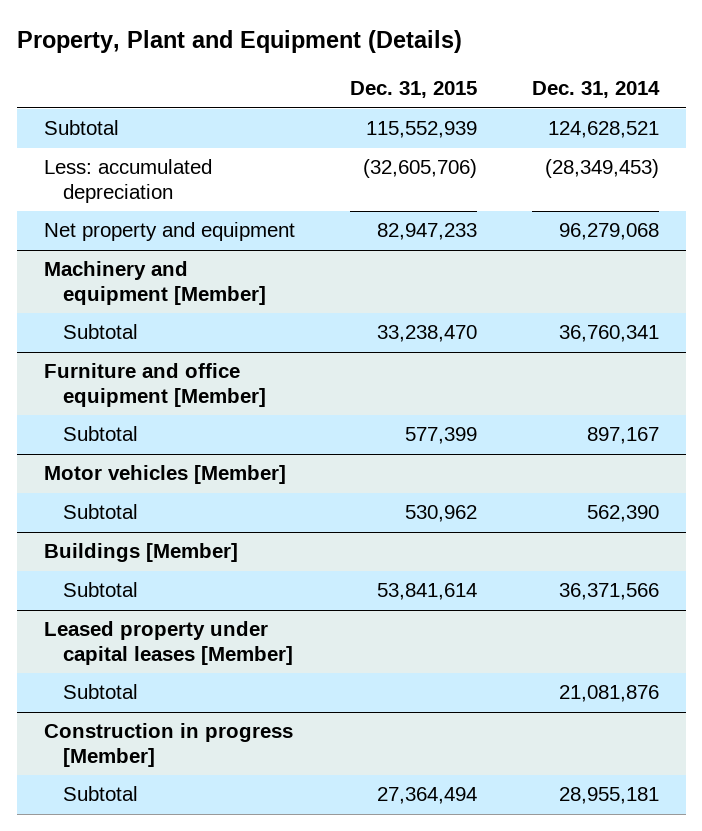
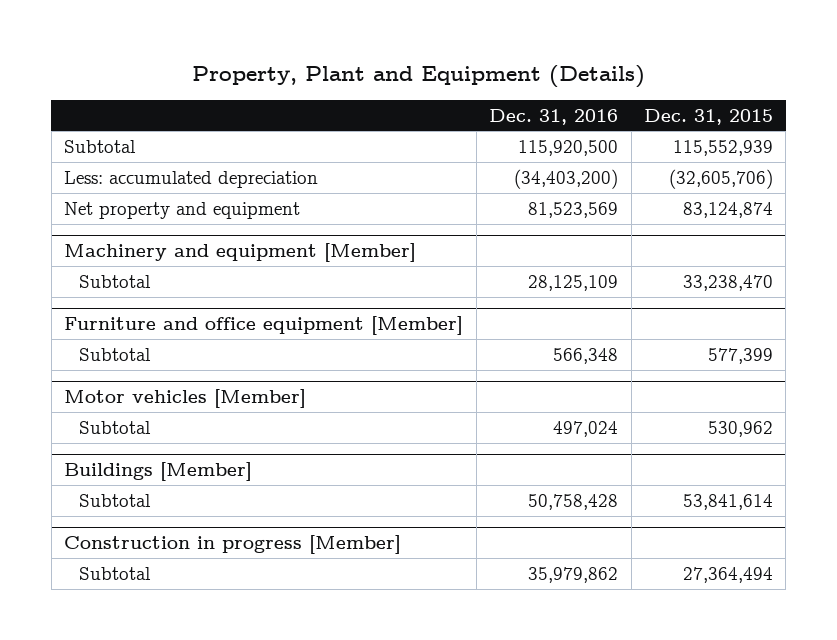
[531,81,660,99] Dec. 31, 2014 -> none
none -> [489,108,619,125] Dec. 31, 2016
[376,223,477,241] 82,947,233 -> [682,201,773,218] 83,124,874
[43,621,293,665] Leased property under capital leases [Member] -> none
[62,684,138,700] Subtotal -> none

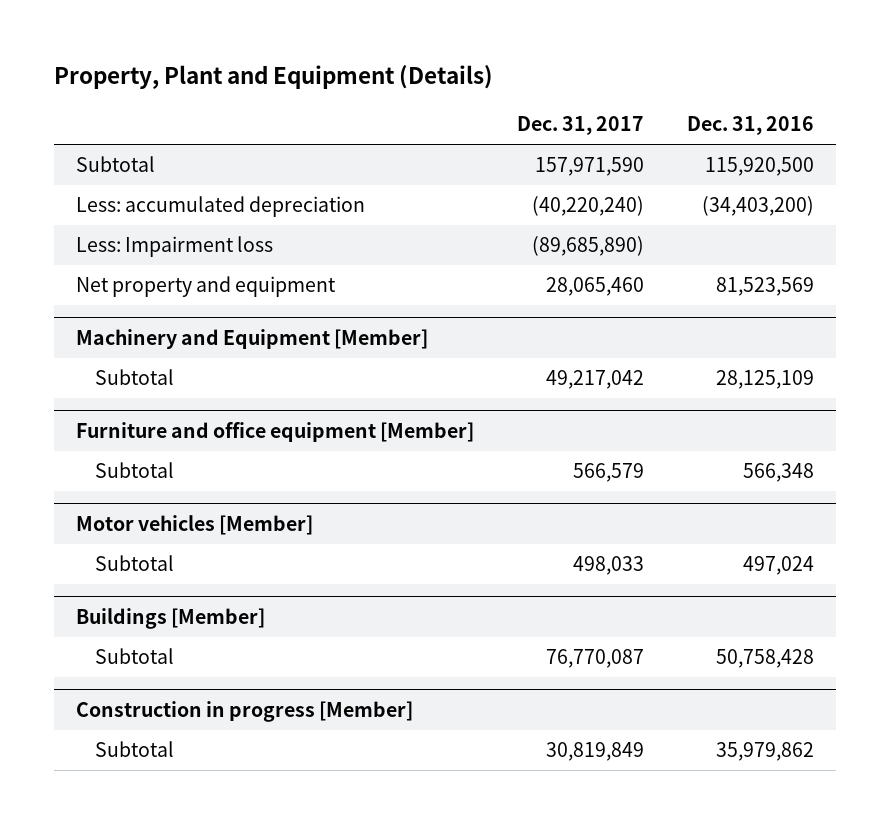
[643,108,773,125] Dec. 31, 2015 -> none
none -> [516,116,644,136] Dec. 31, 2017
none -> [75,236,273,258] Less: Impairment loss
[64,243,417,263] Machinery and equipment [Member] -> [75,328,428,349] Machinery and Equipment [Member]

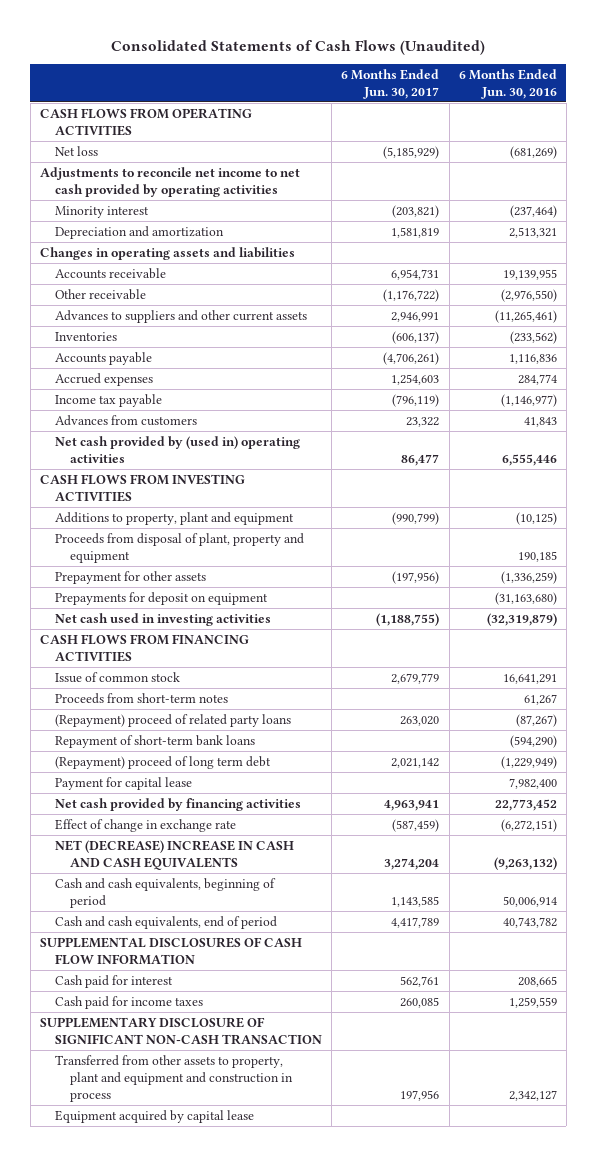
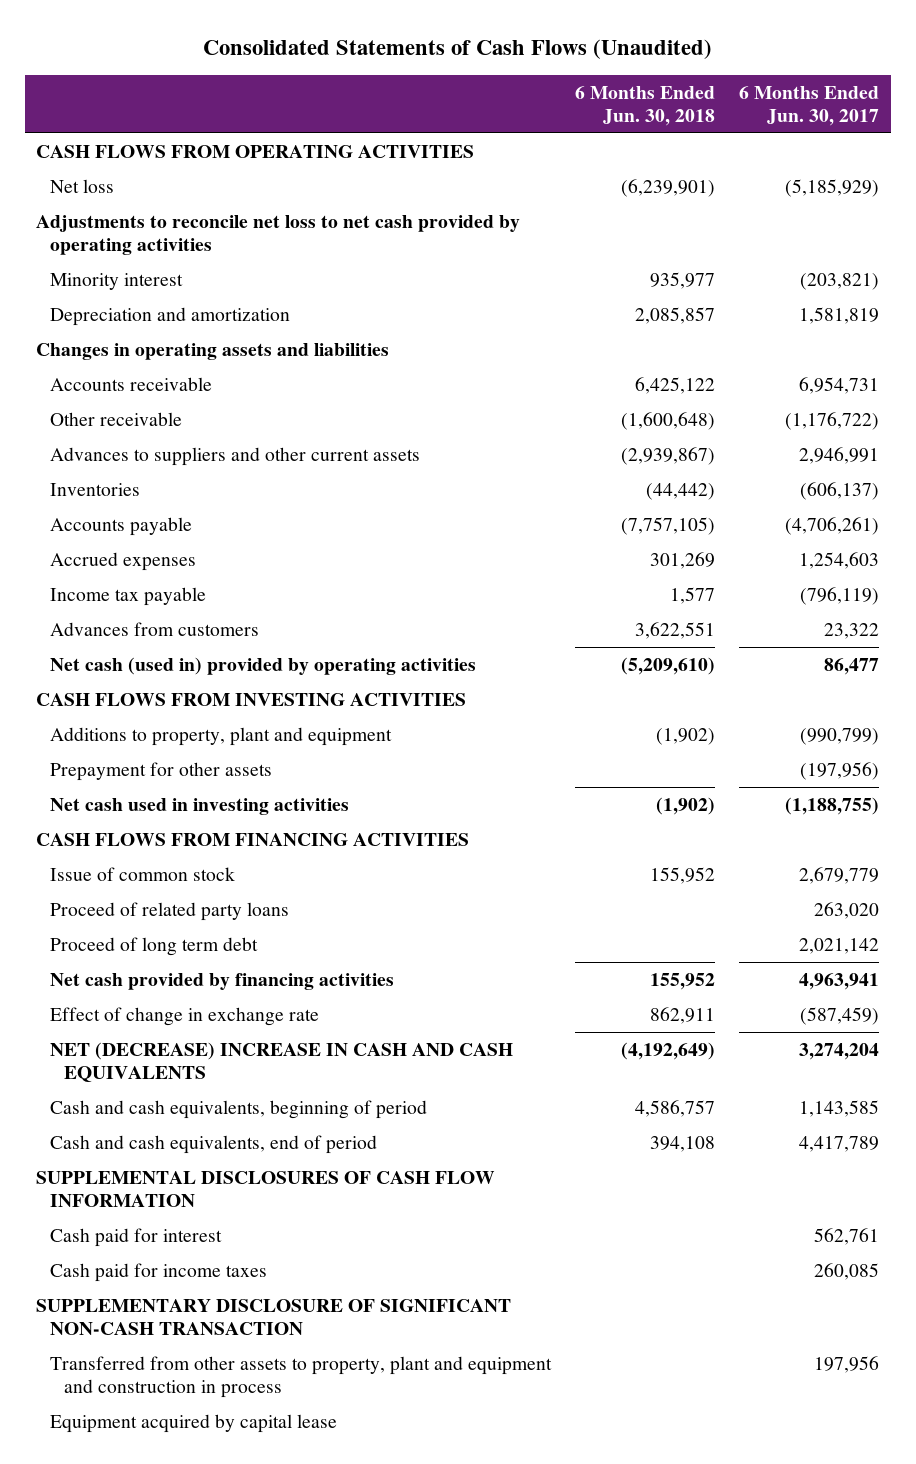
[458,68,557,99] 6 Months Ended Jun. 30, 2016 -> none
none -> [575,85,716,126] 6 Months Ended Jun. 30, 2018
[39,166,300,197] Adjustments to reconcile net income to net cash provided by operating activities -> [36,215,521,255] Adjustments to reconcile net loss to net cash provided by operating activities
[55,435,301,463] Net cash provided by (used in) operating activities -> [50,657,477,676] Net cash (used in) provided by operating activities
[55,532,305,563] Proceeds from disposal of plant, property and equipment -> none
[55,591,269,605] Prepayments for deposit on equipment -> none
[55,692,229,704] Proceeds from short-term notes -> none
[55,734,256,748] Repayment of short-term bank loans -> none
[55,776,193,790] Payment for capital lease -> none
[55,713,292,727] (Repayment) proceed of related party loans -> [50,902,290,922] Proceed of related party loans
[55,755,272,769] (Repayment) proceed of long term debt -> [50,937,259,957] Proceed of long term debt

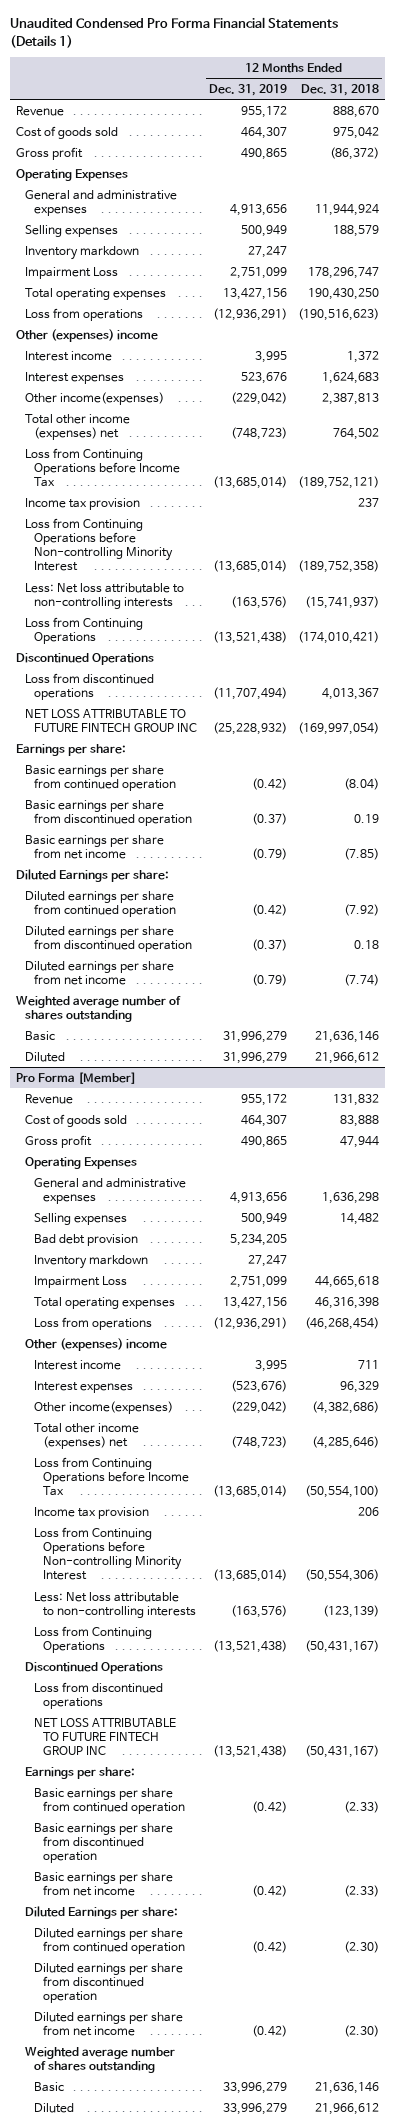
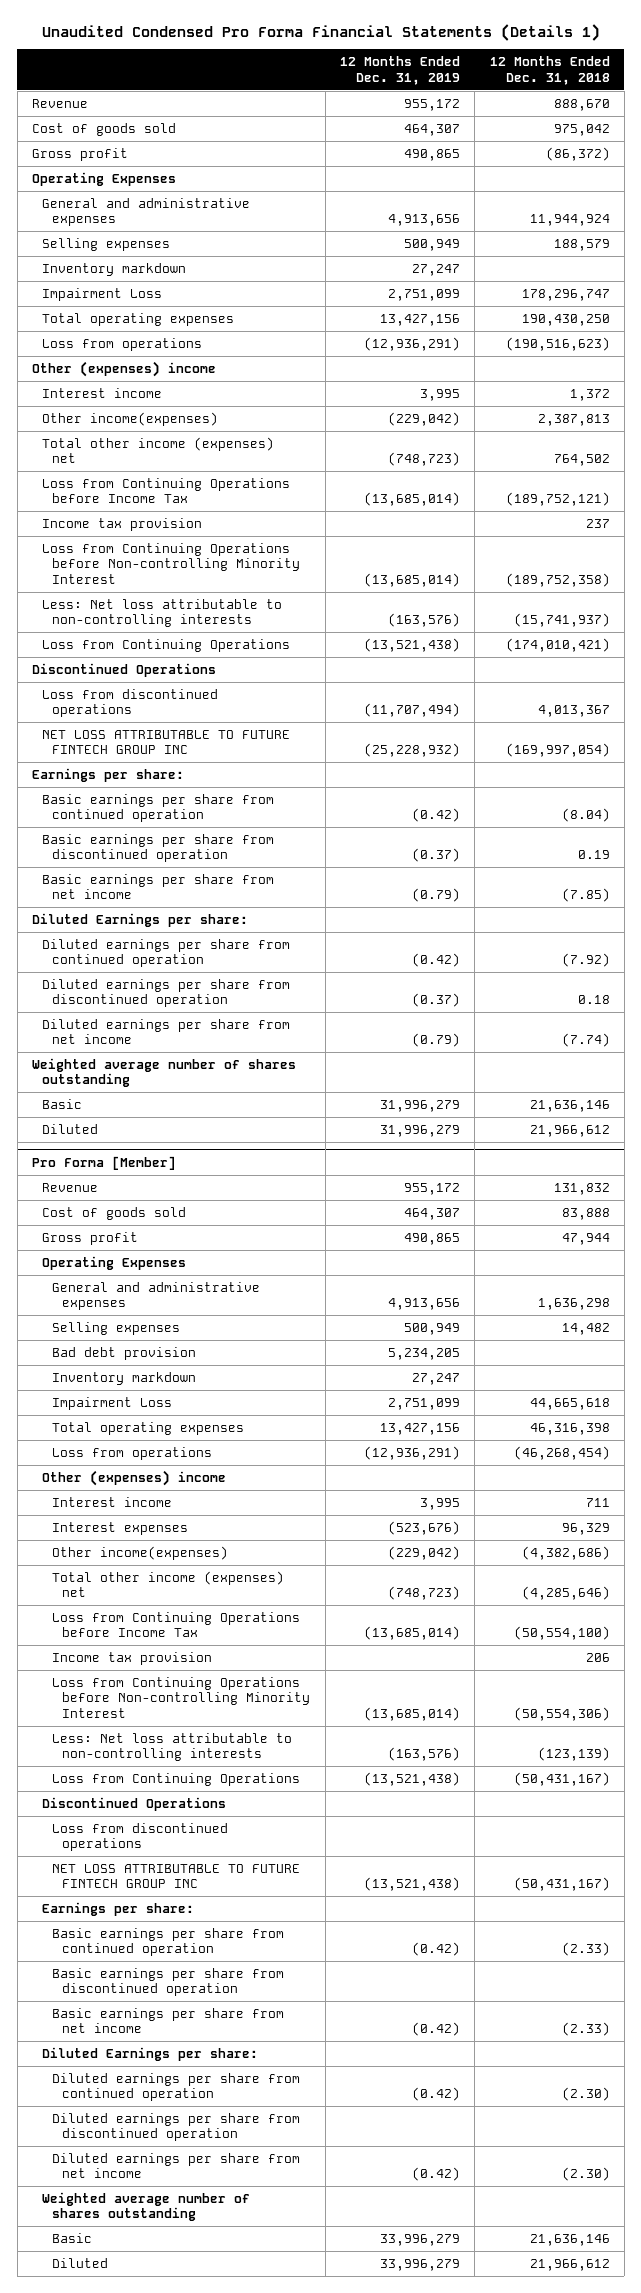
[25,371,125,384] Interest expenses -> none

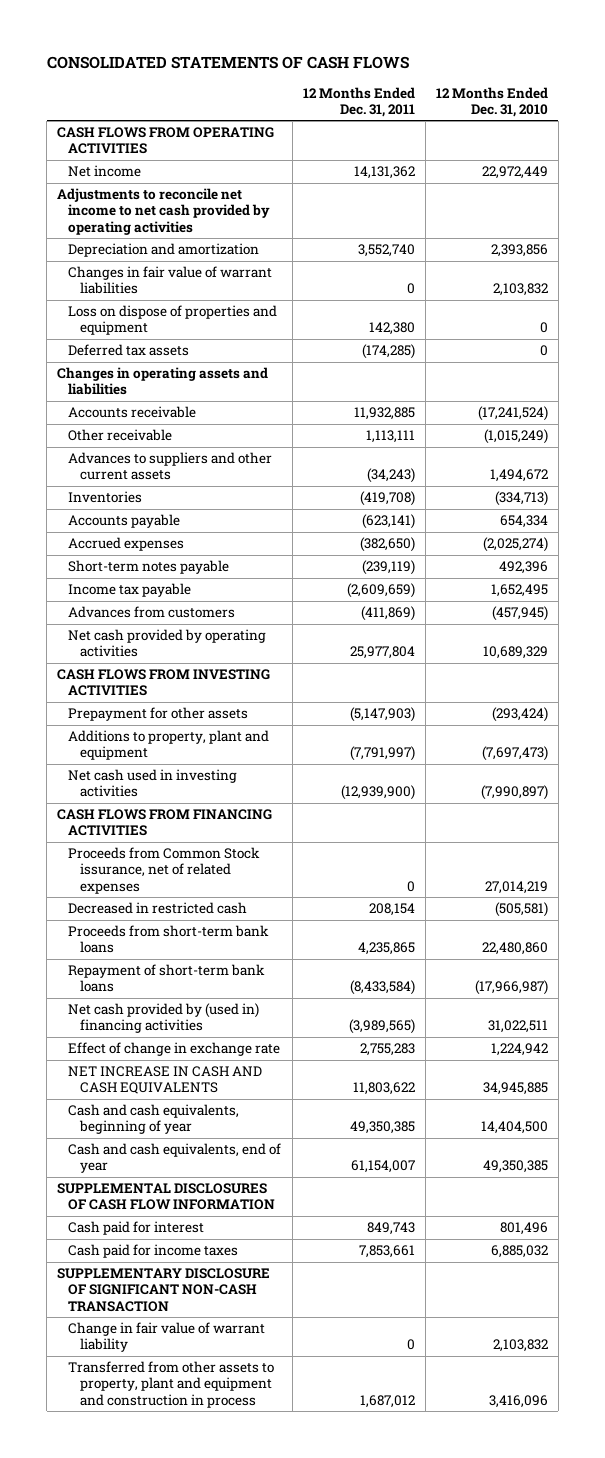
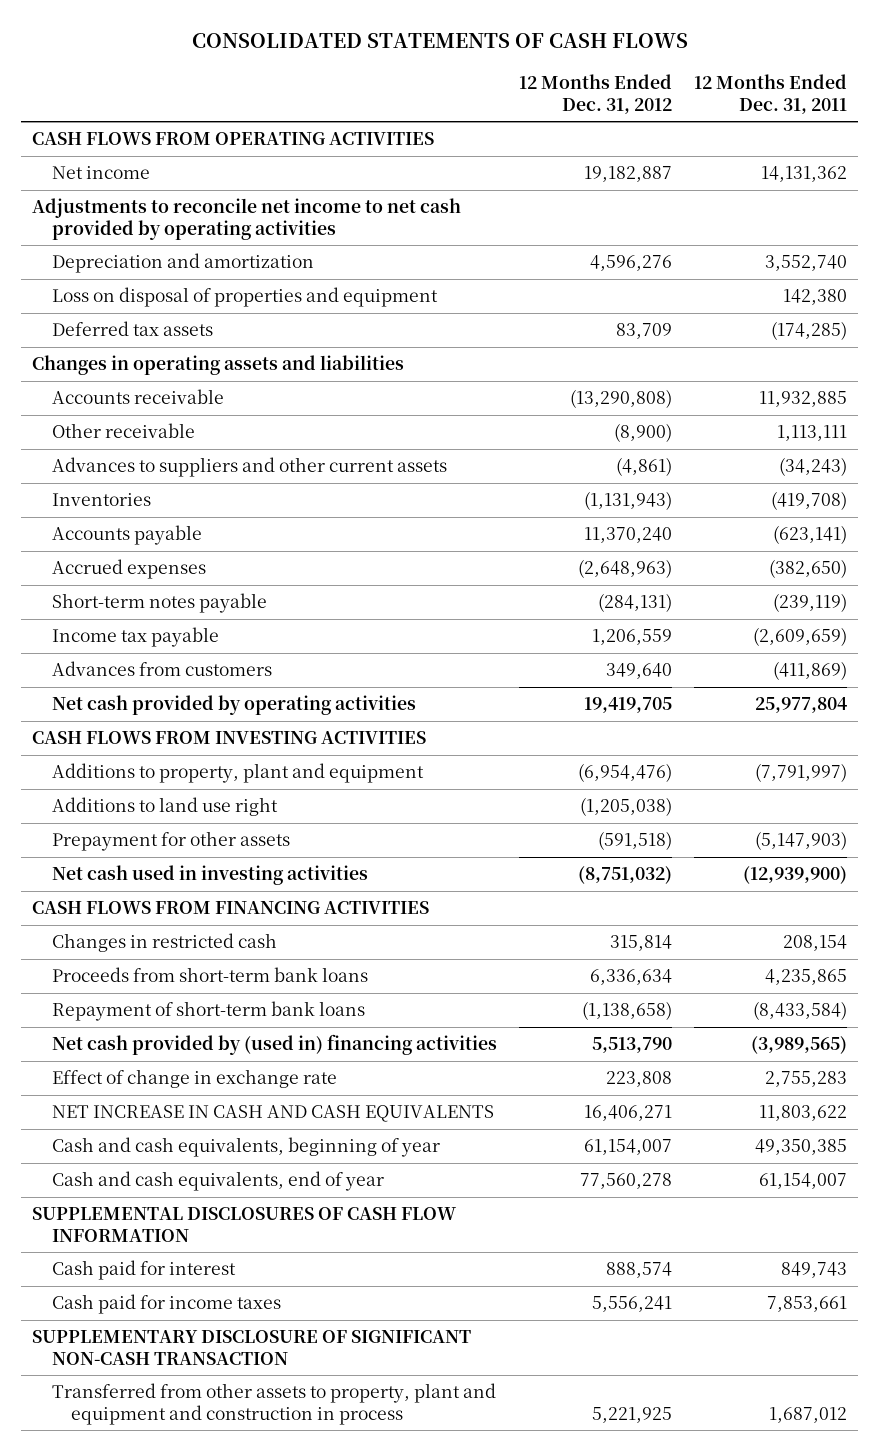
[435,86,548,117] 12 Months Ended Dec. 31, 2010 -> none
none -> [518,74,672,114] 12 Months Ended Dec. 31, 2012
[68,266,273,295] Changes in fair value of warrant liabilities -> none
[68,305,278,336] Loss on dispose of properties and equipment -> [51,287,438,308] Loss on disposal of properties and equipment
none -> [51,797,278,817] Additions to land use right
[68,707,249,722] Prepayment for other assets -> [51,831,290,852] Prepayment for other assets
[68,847,261,894] Proceeds from Common Stock issurance, net of related expenses -> none
[68,902,248,915] Decreased in restricted cash -> [51,933,277,953] Changes in restricted cash
[68,1322,266,1353] Change in fair value of warrant liability -> none

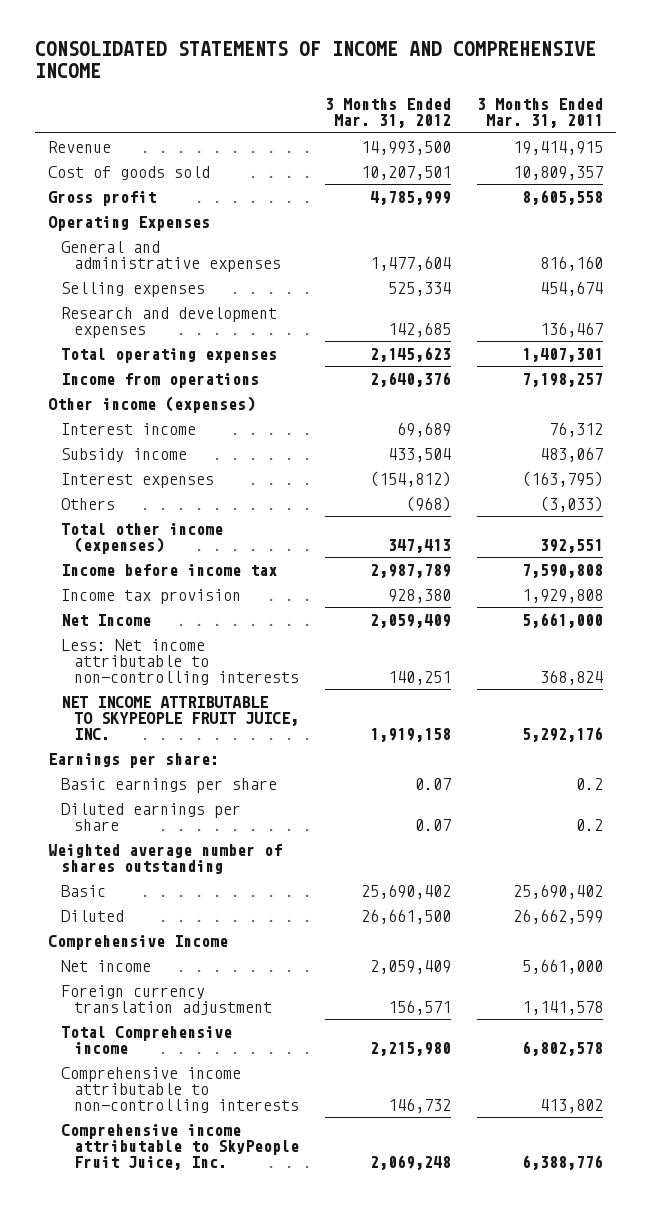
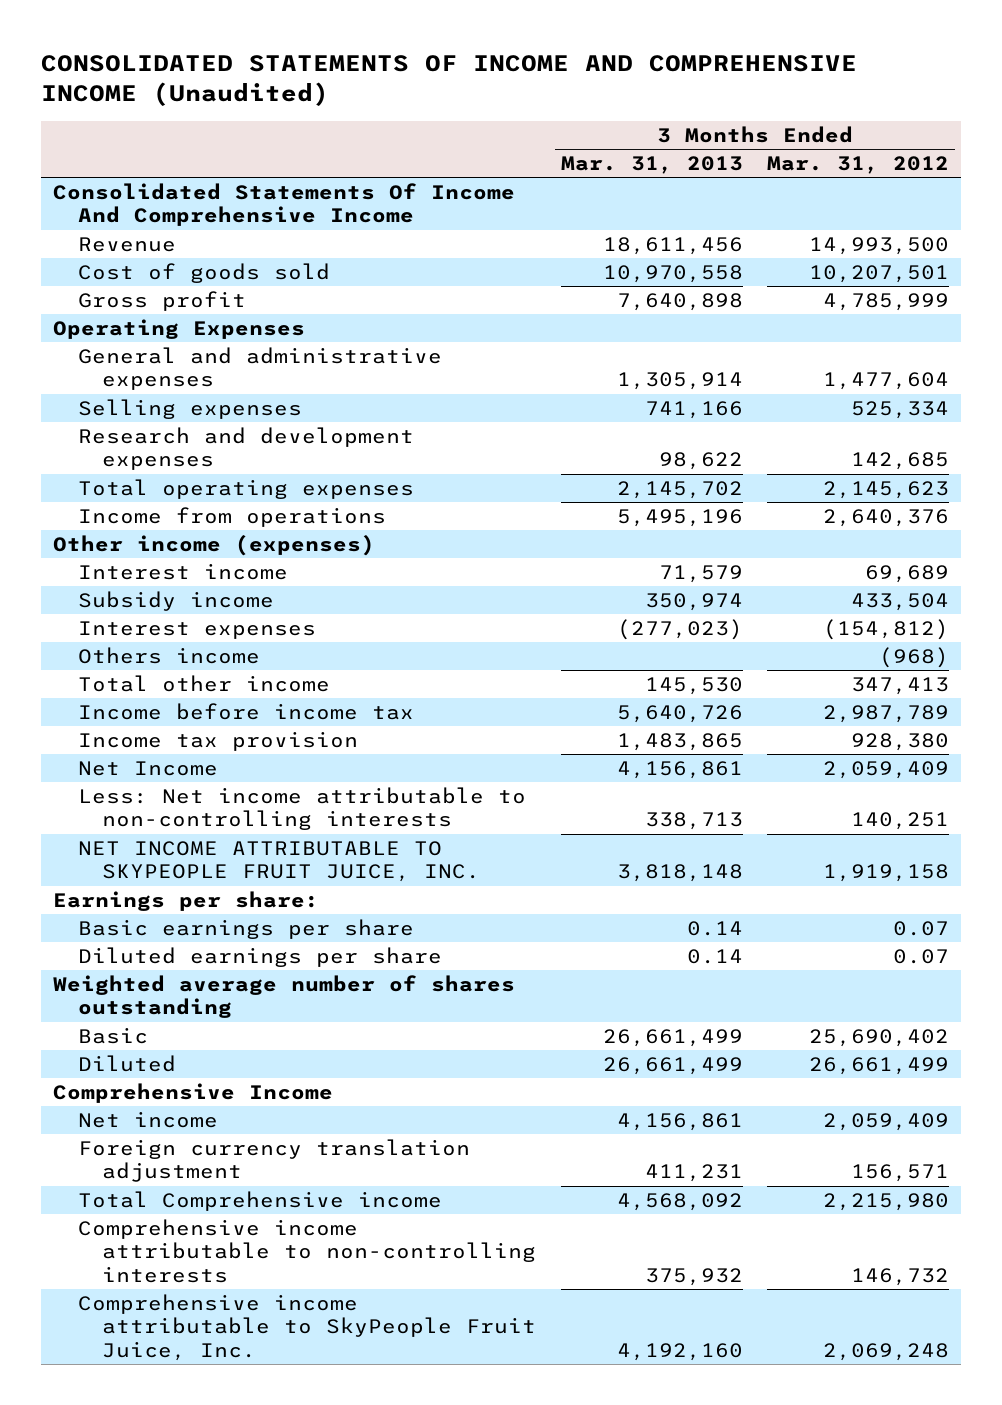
[34,41,596,78] CONSOLIDATED STATEMENTS OF INCOME AND COMPREHENSIVE INCOME -> [40,54,857,107] CONSOLIDATED STATEMENTS OF INCOME AND COMPREHENSIVE INCOME (Unaudited)
[476,98,603,129] 3 Months Ended Mar. 31, 2011 -> none
none -> [560,156,743,175] Mar. 31, 2013
none -> [52,182,515,227] Consolidated Statements Of Income And Comprehensive Income
[60,497,115,510] Others -> [77,646,260,664] Others income
[60,522,223,555] Total other income (expenses) -> [77,674,330,692] Total other income
[360,908,451,924] 26,661,500 -> [809,1056,950,1075] 26,661,499

